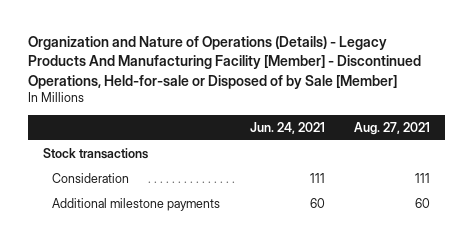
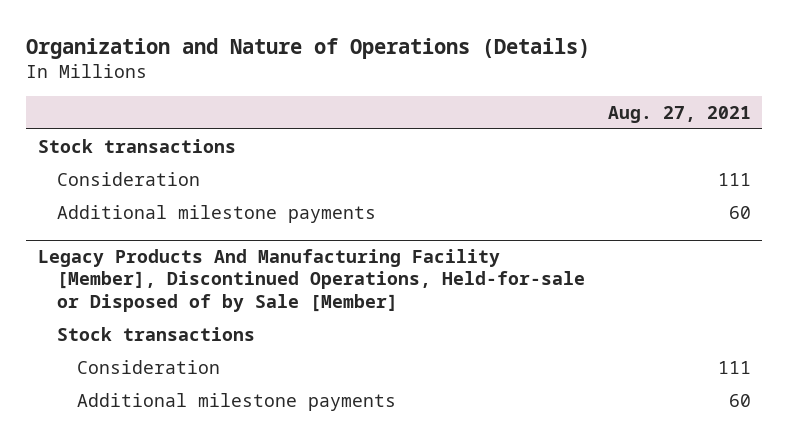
[27,36,421,89] Organization and Nature of Operations (Details) - Legacy Products And Manufacturing Facility [Member] - Discontinued Operations, Held-for-sale or Disposed of by Sale [Member] -> [26,38,591,60] Organization and Nature of Operations (Details)
[249,121,325,134] Jun. 24, 2021 -> none
none -> [37,248,586,312] Legacy Products And Manufacturing Facility [Member], Discontinued Operations, Held-for-sale or Disposed of by Sale [Member]
none -> [57,326,256,341] Stock transactions
none -> [77,359,221,374] Consideration
none -> [77,392,397,411] Additional milestone payments

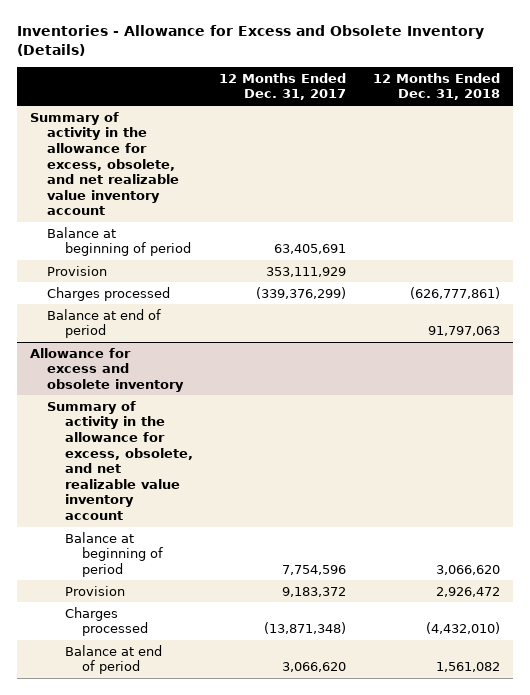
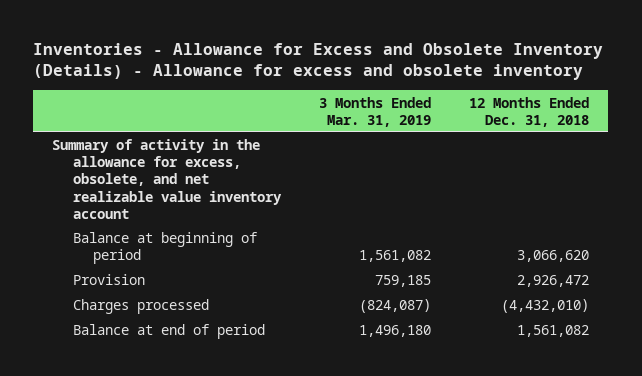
[16,24,484,56] Inventories - Allowance for Excess and Obsolete Inventory (Details) -> [33,42,604,81] Inventories - Allowance for Excess and Obsolete Inventory (Details) - Allowance for excess and obsolete inventory
[219,72,347,101] 12 Months Ended Dec. 31, 2017 -> none
none -> [319,96,432,127] 3 Months Ended Mar. 31, 2019
[47,226,191,257] Balance at beginning of period -> none
[47,265,108,276] Provision -> none
[47,286,171,301] Charges processed -> none
[47,308,162,339] Balance at end of period -> none
[29,347,185,392] Allowance for excess and obsolete inventory -> none
[47,400,193,521] Summary of activity in the allowance for excess, obsolete, and net realizable value inventory account -> none

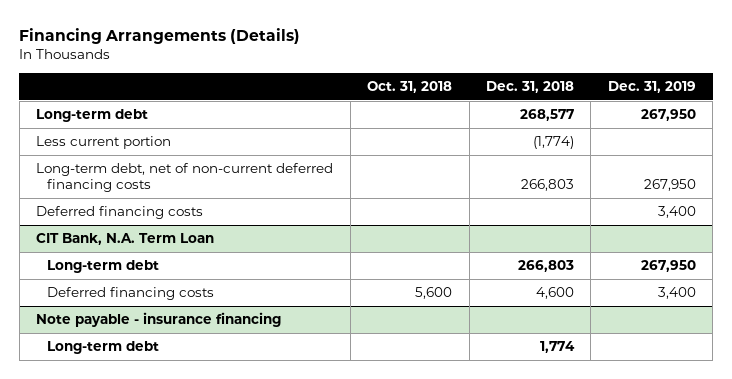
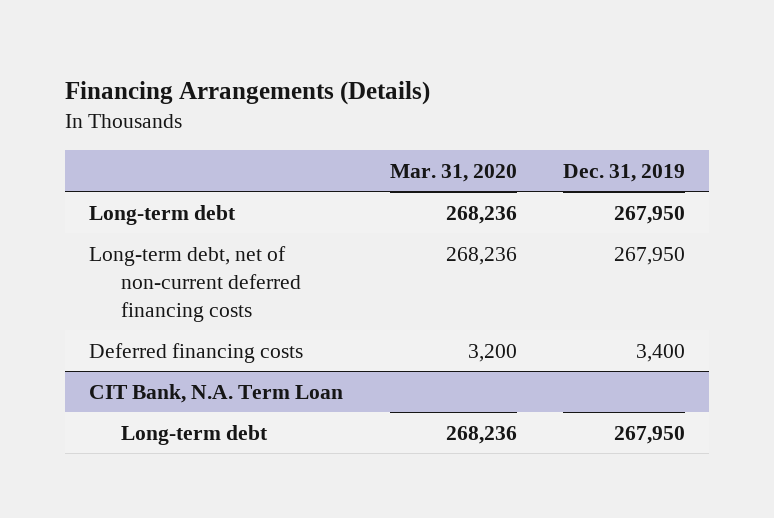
[367,80,453,93] Oct. 31, 2018 -> none
[486,80,575,93] Dec. 31, 2018 -> none
none -> [389,163,517,182] Mar. 31, 2020
[36,136,172,150] Less current portion -> none
[46,287,214,301] Deferred financing costs -> none
[36,312,282,328] Note payable - insurance financing -> none
[46,341,159,355] Long-term debt -> none

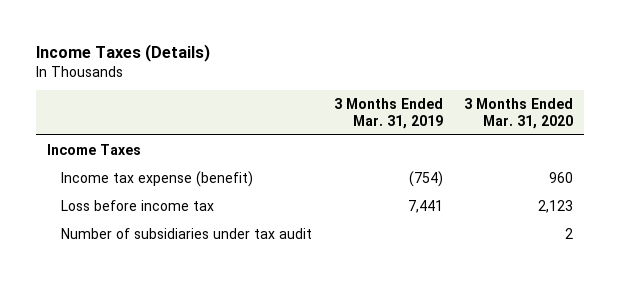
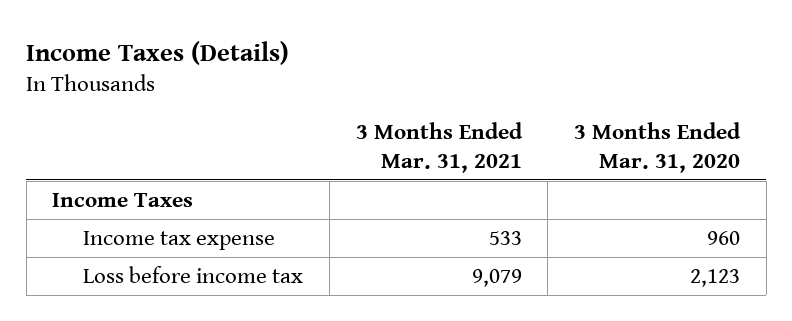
[333,98,443,129] 3 Months Ended Mar. 31, 2019 -> none
none -> [355,122,523,173] 3 Months Ended Mar. 31, 2021
[61,170,254,187] Income tax expense (benefit) -> [83,231,276,251] Income tax expense
[61,227,313,239] Number of subsidiaries under tax audit -> none

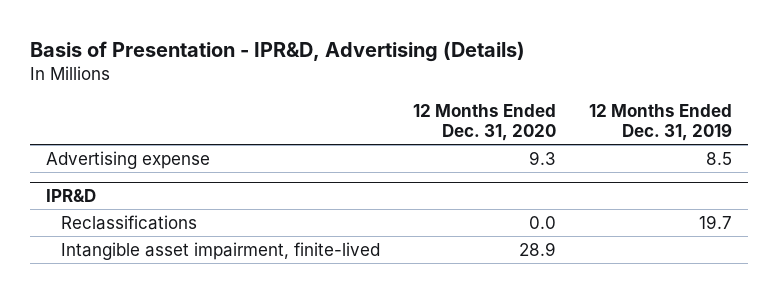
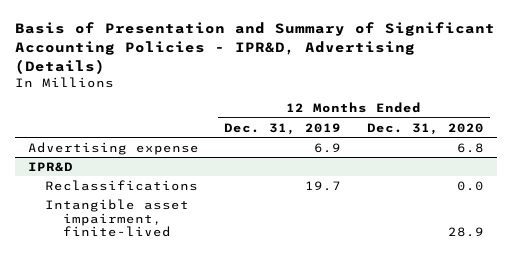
[29,40,525,62] Basis of Presentation - IPR&D, Advertising (Details) -> [14,22,495,74] Basis of Presentation and Summary of Significant Accounting Policies - IPR&D, Advertising (Details)
[528,150,556,165] 9.3 -> [456,142,484,153] 6.8
[705,151,732,165] 8.5 -> [314,142,342,153] 6.9

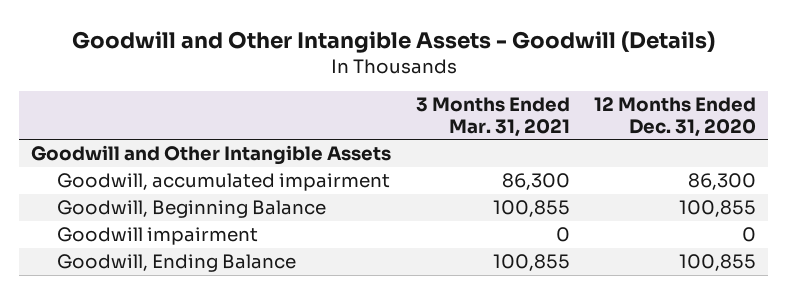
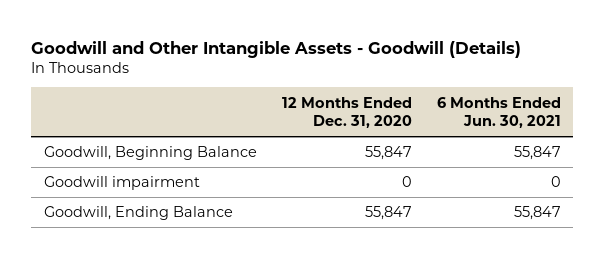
[415,97,570,137] 3 Months Ended Mar. 31, 2021 -> none
none -> [436,96,561,129] 6 Months Ended Jun. 30, 2021
[31,145,392,166] Goodwill and Other Intangible Assets -> none
[56,173,390,192] Goodwill, accumulated impairment -> none
[679,200,757,218] 100,855 -> [364,146,412,161] 55,847
[679,254,757,272] 100,855 -> [364,206,412,221] 55,847

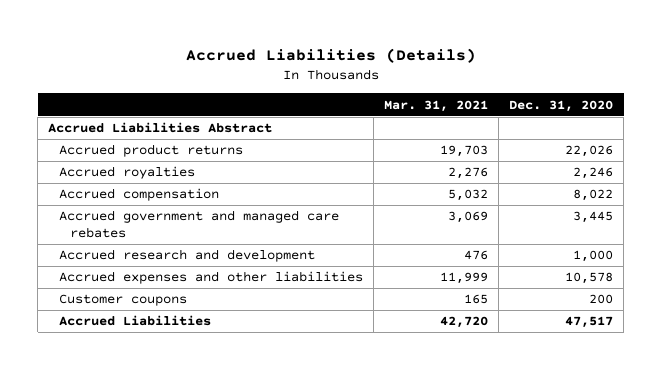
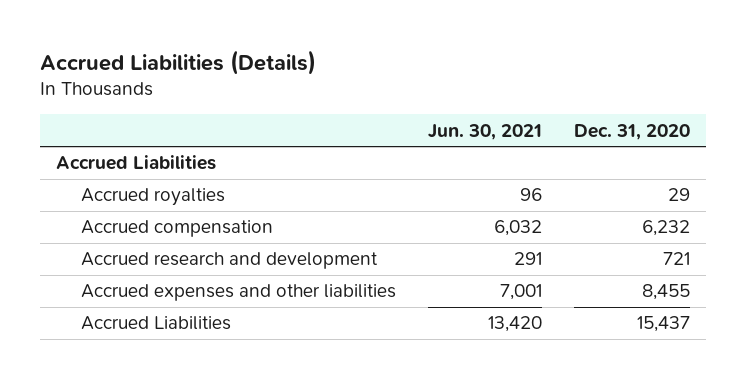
[384,99,489,112] Mar. 31, 2021 -> none
none -> [428,123,543,140] Jun. 30, 2021
[59,144,244,158] Accrued product returns -> none
[59,210,340,238] Accrued government and managed care rebates -> none
[59,294,188,307] Customer coupons -> none
[48,122,273,134] Accrued Liabilities Abstract -> [56,155,217,171] Accrued Liabilities
[573,167,614,180] 2,246 -> [668,188,691,202] 29
[573,189,614,202] 8,022 -> [642,220,691,237] 6,232
[573,250,614,263] 1,000 -> [663,252,691,266] 721
[565,272,614,285] 10,578 -> [642,284,691,301] 8,455
[565,316,614,329] 47,517 -> [637,316,691,333] 15,437

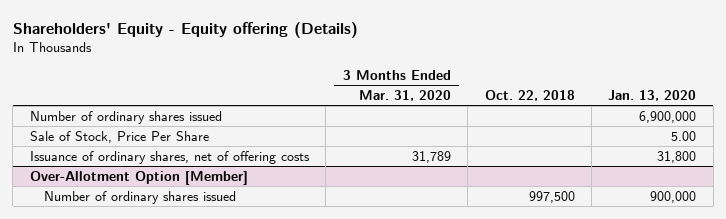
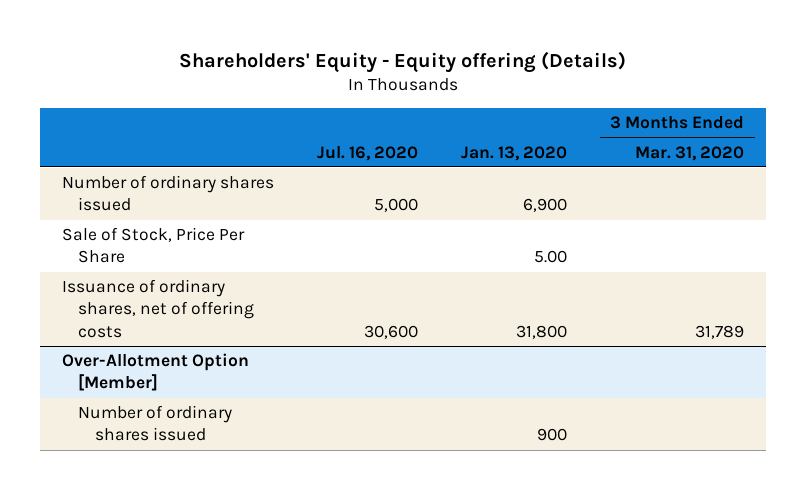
[484,89,575,101] Oct. 22, 2018 -> none
none -> [317,145,419,161] Jul. 16, 2020
[639,110,697,123] 6,900,000 -> [523,198,568,213] 6,900
[650,190,697,203] 900,000 -> [537,428,568,442] 900

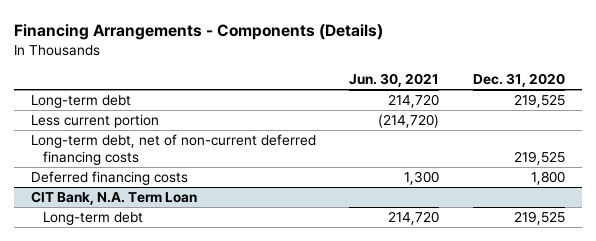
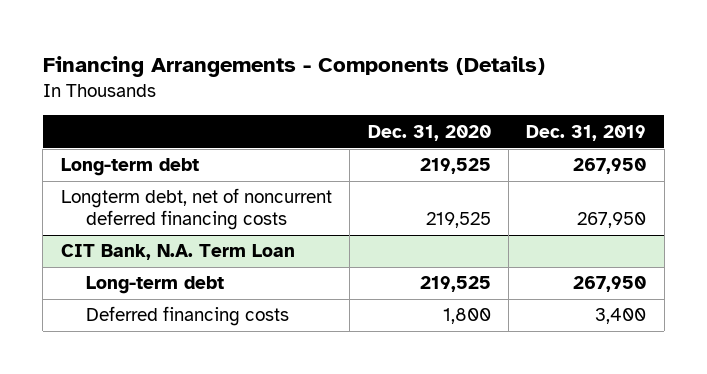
[349,73,440,88] Jun. 30, 2021 -> none
none -> [526,124,647,141] Dec. 31, 2019
[31,114,160,129] Less current portion -> none
[31,171,189,186] Deferred financing costs -> none
[31,134,317,165] Long-term debt, net of non-current deferred financing costs -> [60,188,332,230] Longterm debt, net of noncurrent deferred financing costs
none -> [86,306,290,327] Deferred financing costs

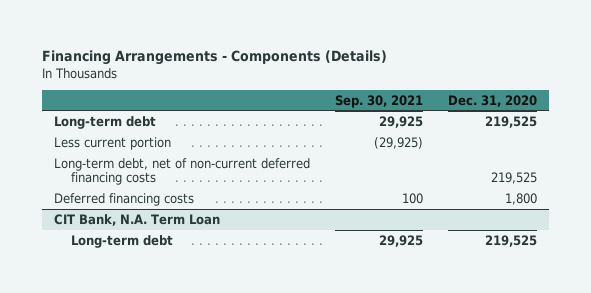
[526,124,647,141] Dec. 31, 2019 -> none
none -> [335,94,424,108] Sep. 30, 2021
none -> [54,136,172,150] Less current portion
[60,188,332,230] Longterm debt, net of noncurrent deferred financing costs -> [54,157,311,186] Long-term debt, net of non-current deferred financing costs
none -> [54,192,195,206] Deferred financing costs
[86,306,290,327] Deferred financing costs -> none

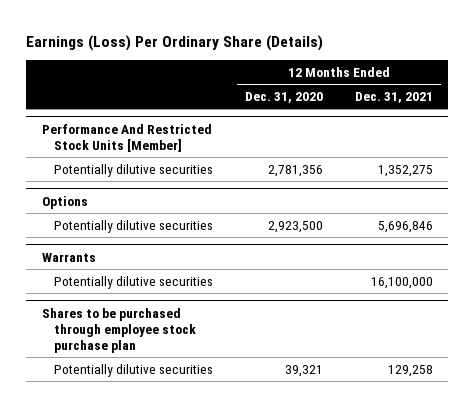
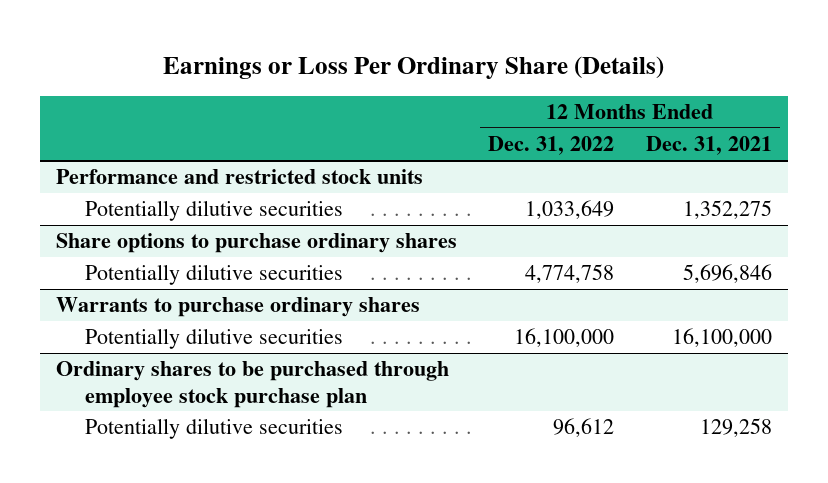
[26,34,324,51] Earnings (Loss) Per Ordinary Share (Details) -> [162,55,664,79] Earnings or Loss Per Ordinary Share (Details)
[245,91,324,103] Dec. 31, 2020 -> none
none -> [488,136,615,156] Dec. 31, 2022
[41,123,212,152] Performance And Restricted Stock Units [Member] -> [55,169,423,185] Performance and restricted stock units
[41,195,88,209] Options -> [55,233,457,254] Share options to purchase ordinary shares
[41,252,96,262] Warrants -> [55,297,420,318] Warrants to purchase ordinary shares
[41,307,197,353] Shares to be purchased through employee stock purchase plan -> [55,361,449,408] Ordinary shares to be purchased through employee stock purchase plan

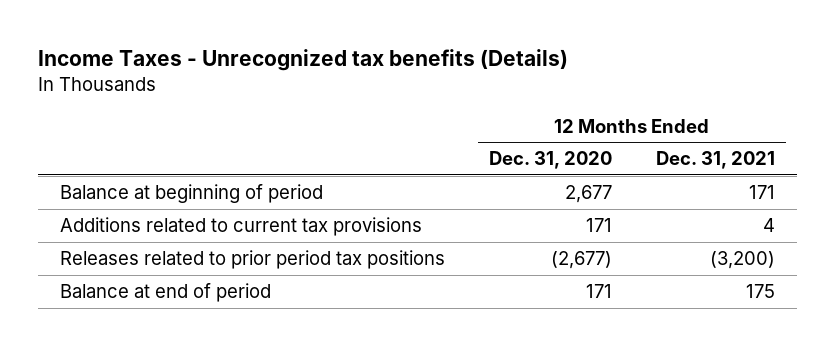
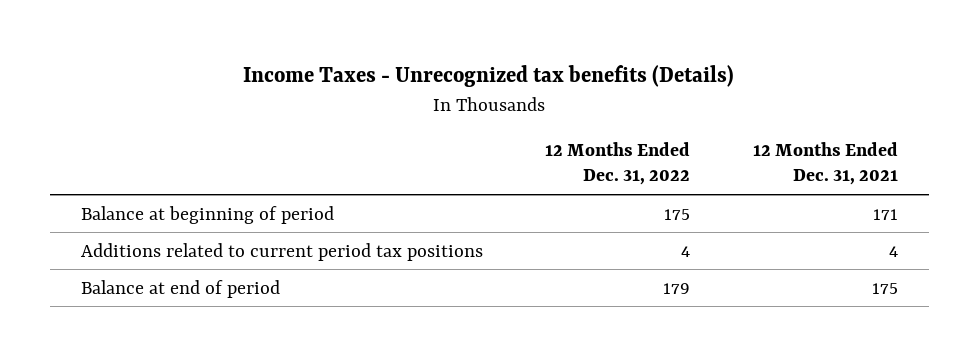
[488,151,612,170] Dec. 31, 2020 -> none
none -> [545,142,691,186] 12 Months Ended Dec. 31, 2022
[59,250,445,270] Releases related to prior period tax positions -> none
[59,217,422,237] Additions related to current tax provisions -> [80,242,483,261] Additions related to current period tax positions

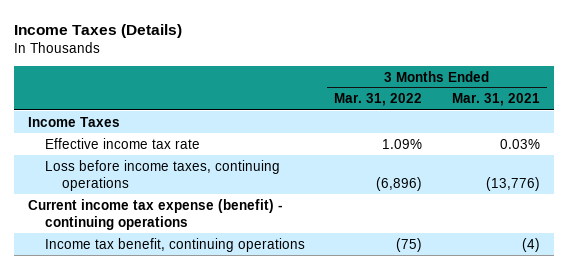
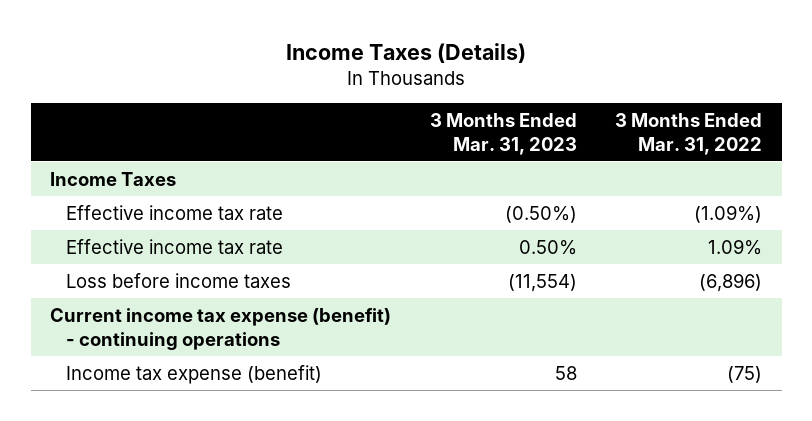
[451,93,540,107] Mar. 31, 2021 -> none
none -> [429,112,577,155] 3 Months Ended Mar. 31, 2023
none -> [66,204,284,220] Effective income tax rate
[44,159,280,191] Loss before income taxes, continuing operations -> [66,272,292,288] Loss before income taxes
[44,237,305,252] Income tax benefit, continuing operations -> [66,364,323,384] Income tax expense (benefit)

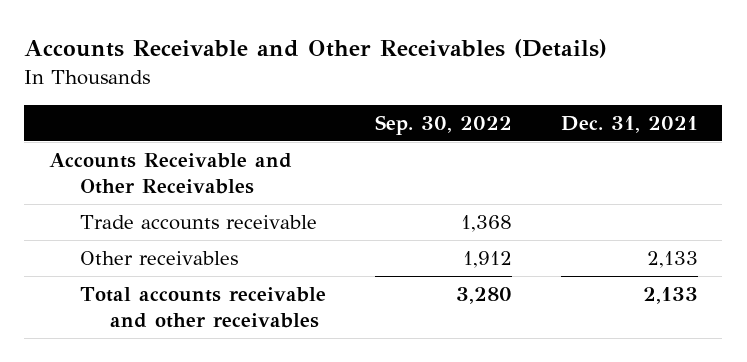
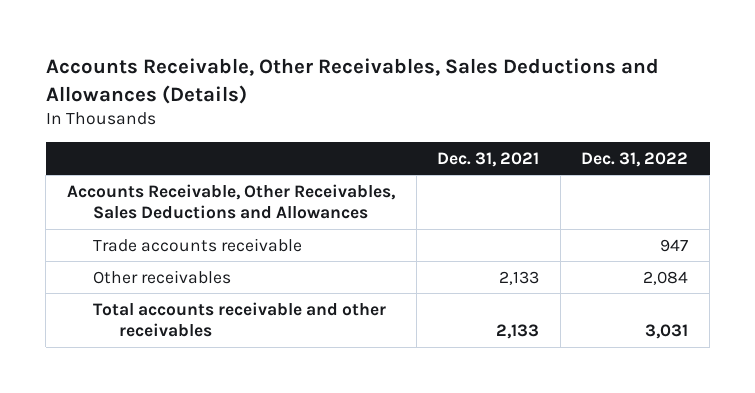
[24,39,608,59] Accounts Receivable and Other Receivables (Details) -> [45,58,659,104] Accounts Receivable, Other Receivables, Sales Deductions and Allowances (Details)
[374,114,512,135] Sep. 30, 2022 -> none
none -> [581,151,689,167] Dec. 31, 2022
[48,153,292,195] Accounts Receivable and Other Receivables -> [66,183,395,219] Accounts Receivable, Other Receivables, Sales Deductions and Allowances

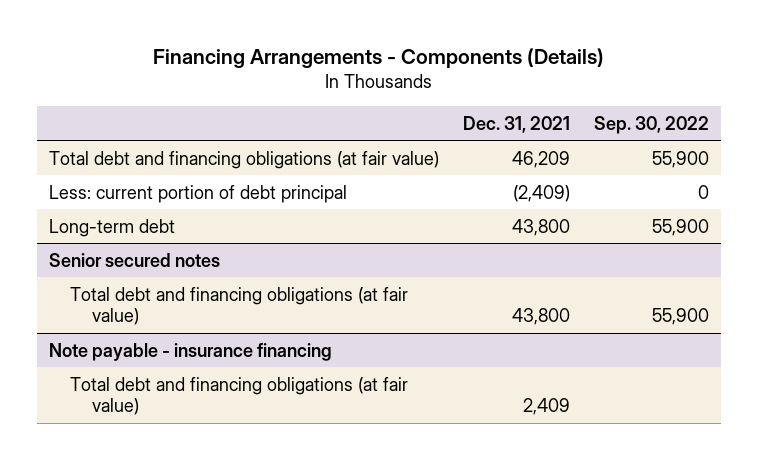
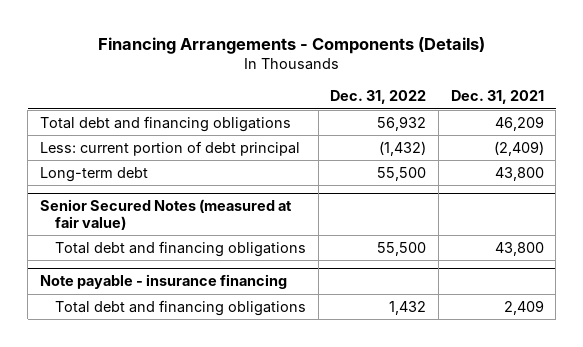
[593,115,709,134] Sep. 30, 2022 -> none
none -> [330,90,427,105] Dec. 31, 2022
[48,150,439,169] Total debt and financing obligations (at fair value) -> [39,115,291,132] Total debt and financing obligations
[48,252,220,267] Senior secured notes -> [39,199,292,230] Senior Secured Notes (measured at fair value)
[70,286,409,326] Total debt and financing obligations (at fair value) -> [55,240,307,257] Total debt and financing obligations
[70,376,409,416] Total debt and financing obligations (at fair value) -> [55,299,307,316] Total debt and financing obligations

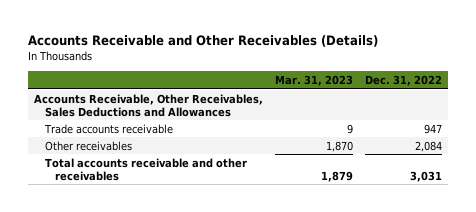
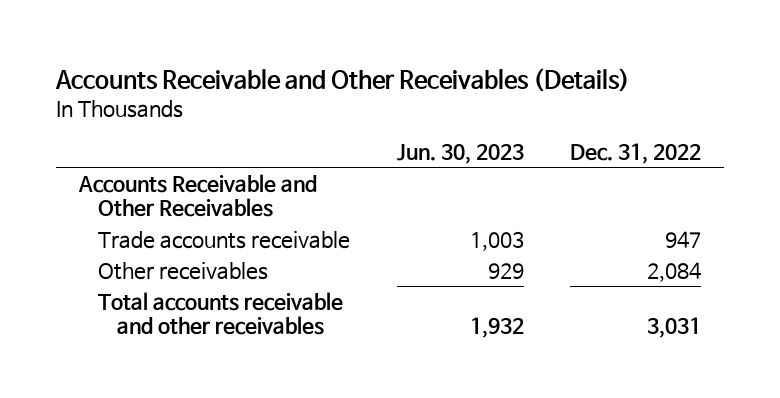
[274,75,353,87] Mar. 31, 2023 -> none
none -> [396,144,524,165] Jun. 30, 2023
[33,93,263,117] Accounts Receivable, Other Receivables, Sales Deductions and Allowances -> [78,174,318,218] Accounts Receivable and Other Receivables

